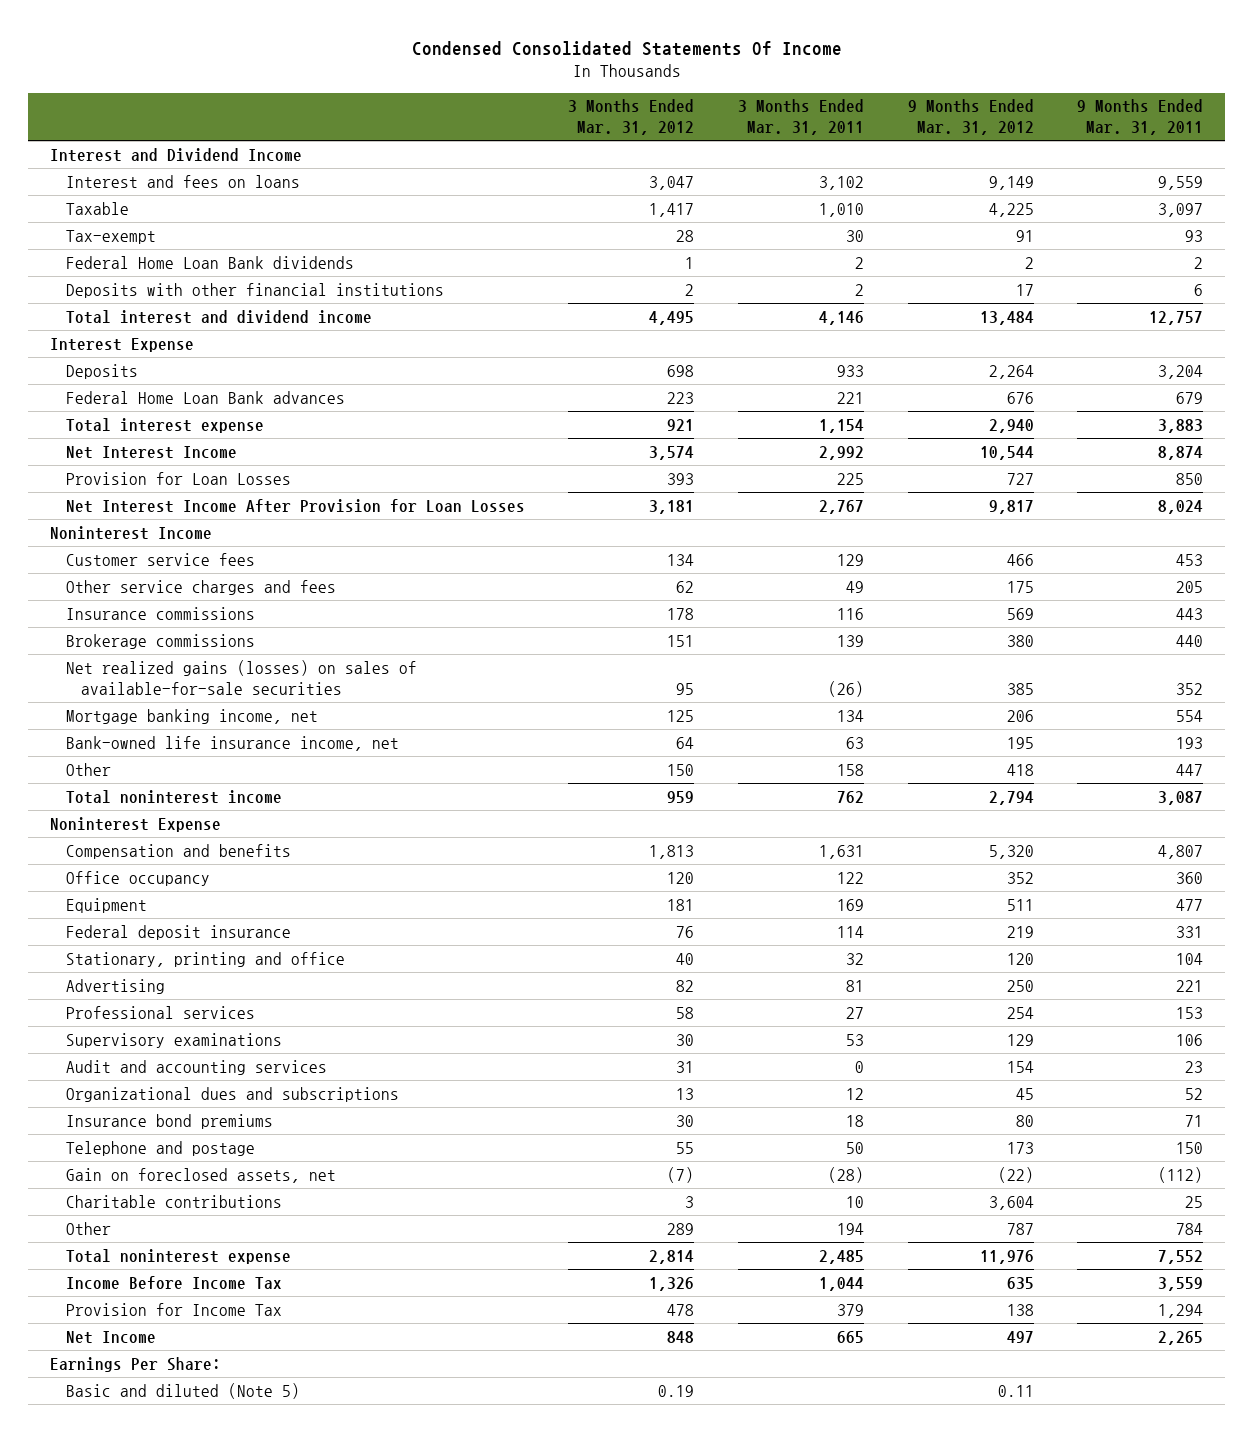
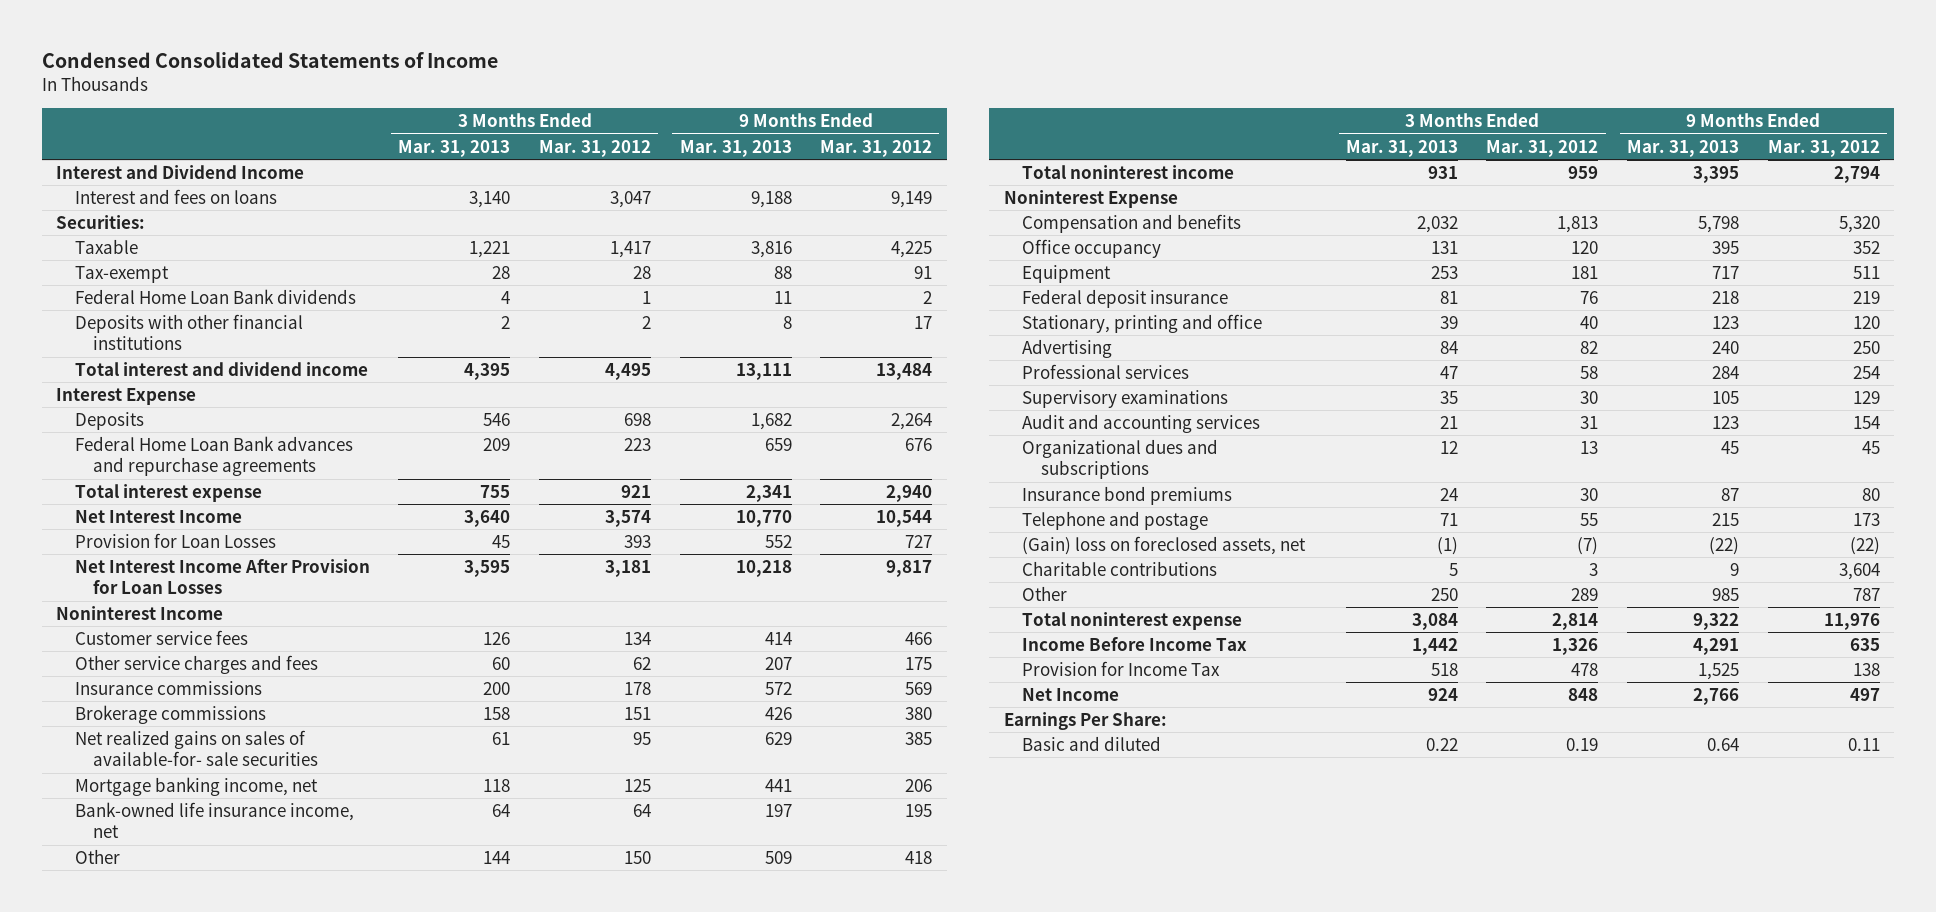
[411,40,842,56] Condensed Consolidated Statements Of Income -> [41,52,498,69] Condensed Consolidated Statements of Income
[737,99,864,136] 3 Months Ended Mar. 31, 2011 -> none
[1077,99,1204,136] 9 Months Ended Mar. 31, 2011 -> none
none -> [398,139,511,157] Mar. 31, 2013
none -> [679,139,792,157] Mar. 31, 2013
none -> [56,214,146,229] Securities:
[65,390,345,404] Federal Home Loan Bank advances -> [74,435,353,477] Federal Home Loan Bank advances and repurchase agreements
[65,659,417,695] Net realized gains (losses) on sales of available-for-sale securities -> [74,729,319,767] Net realized gains on sales of available-for- sale securities
[65,1167,336,1183] Gain on foreclosed assets, net -> [1022,535,1307,555] (Gain) loss on foreclosed assets, net
[65,1382,300,1399] Basic and diluted (Note 5) -> [1022,735,1162,751] Basic and diluted

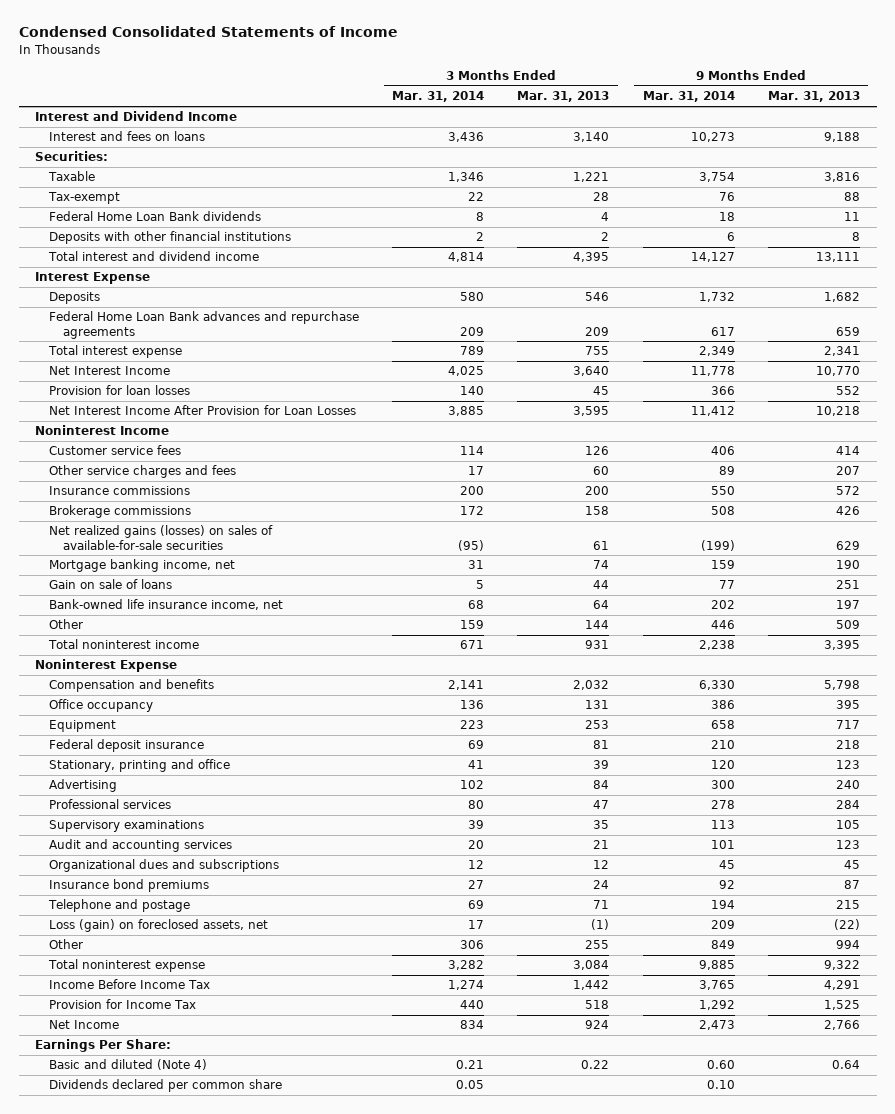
[538,139,651,157] Mar. 31, 2012 -> none
[820,139,933,157] Mar. 31, 2012 -> none
none -> [392,91,485,103] Mar. 31, 2014
none -> [642,91,735,103] Mar. 31, 2014
[74,532,276,548] Provision for Loan Losses -> [48,385,190,396] Provision for loan losses
[74,729,319,767] Net realized gains on sales of available-for- sale securities -> [48,525,273,550] Net realized gains (losses) on sales of available-for-sale securities
[483,778,511,792] 118 -> [593,560,610,570] 74
[764,778,792,792] 441 -> [835,560,860,570] 190
none -> [48,579,172,590] Gain on sale of loans
[1022,560,1218,576] Charitable contributions -> none
[1022,535,1307,555] (Gain) loss on foreclosed assets, net -> [48,919,268,933] Loss (gain) on foreclosed assets, net
[1430,587,1458,601] 250 -> [585,940,610,950] 255
[1712,587,1740,601] 985 -> [835,940,860,950] 994
[1022,735,1162,751] Basic and diluted -> [48,1059,207,1071] Basic and diluted (Note 4)
none -> [48,1079,282,1093] Dividends declared per common share

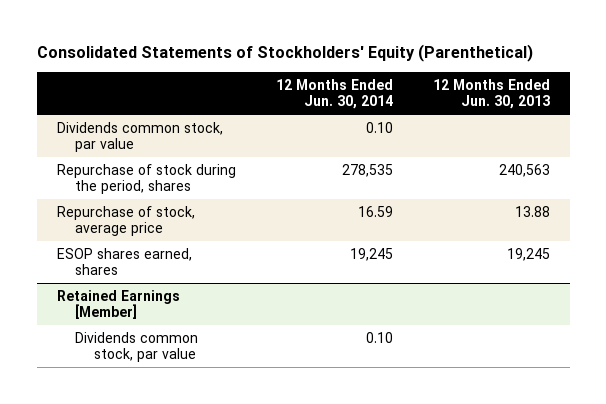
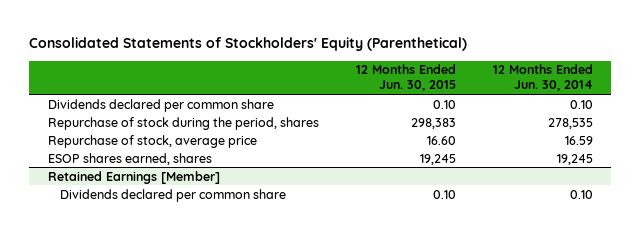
[432,78,550,110] 12 Months Ended Jun. 30, 2013 -> none
none -> [355,64,456,92] 12 Months Ended Jun. 30, 2015
[56,121,223,153] Dividends common stock, par value -> [47,98,274,112] Dividends declared per common share
[75,331,199,363] Dividends common stock, par value -> [60,188,287,202] Dividends declared per common share

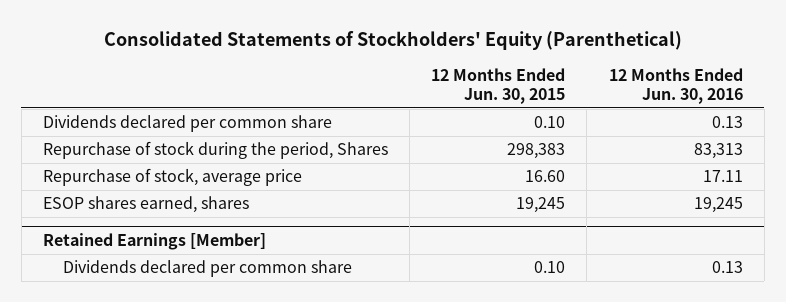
[492,64,593,92] 12 Months Ended Jun. 30, 2014 -> none
none -> [608,68,743,104] 12 Months Ended Jun. 30, 2016
[47,116,319,130] Repurchase of stock during the period, shares -> [42,141,388,160] Repurchase of stock during the period, Shares

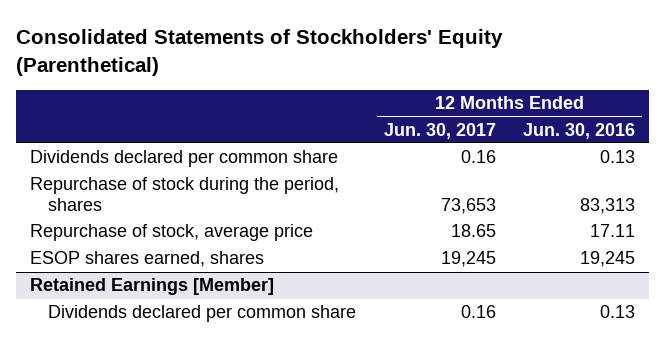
[431,68,566,104] 12 Months Ended Jun. 30, 2015 -> none
none -> [383,122,496,139] Jun. 30, 2017
[42,141,388,160] Repurchase of stock during the period, Shares -> [29,177,339,212] Repurchase of stock during the period, shares

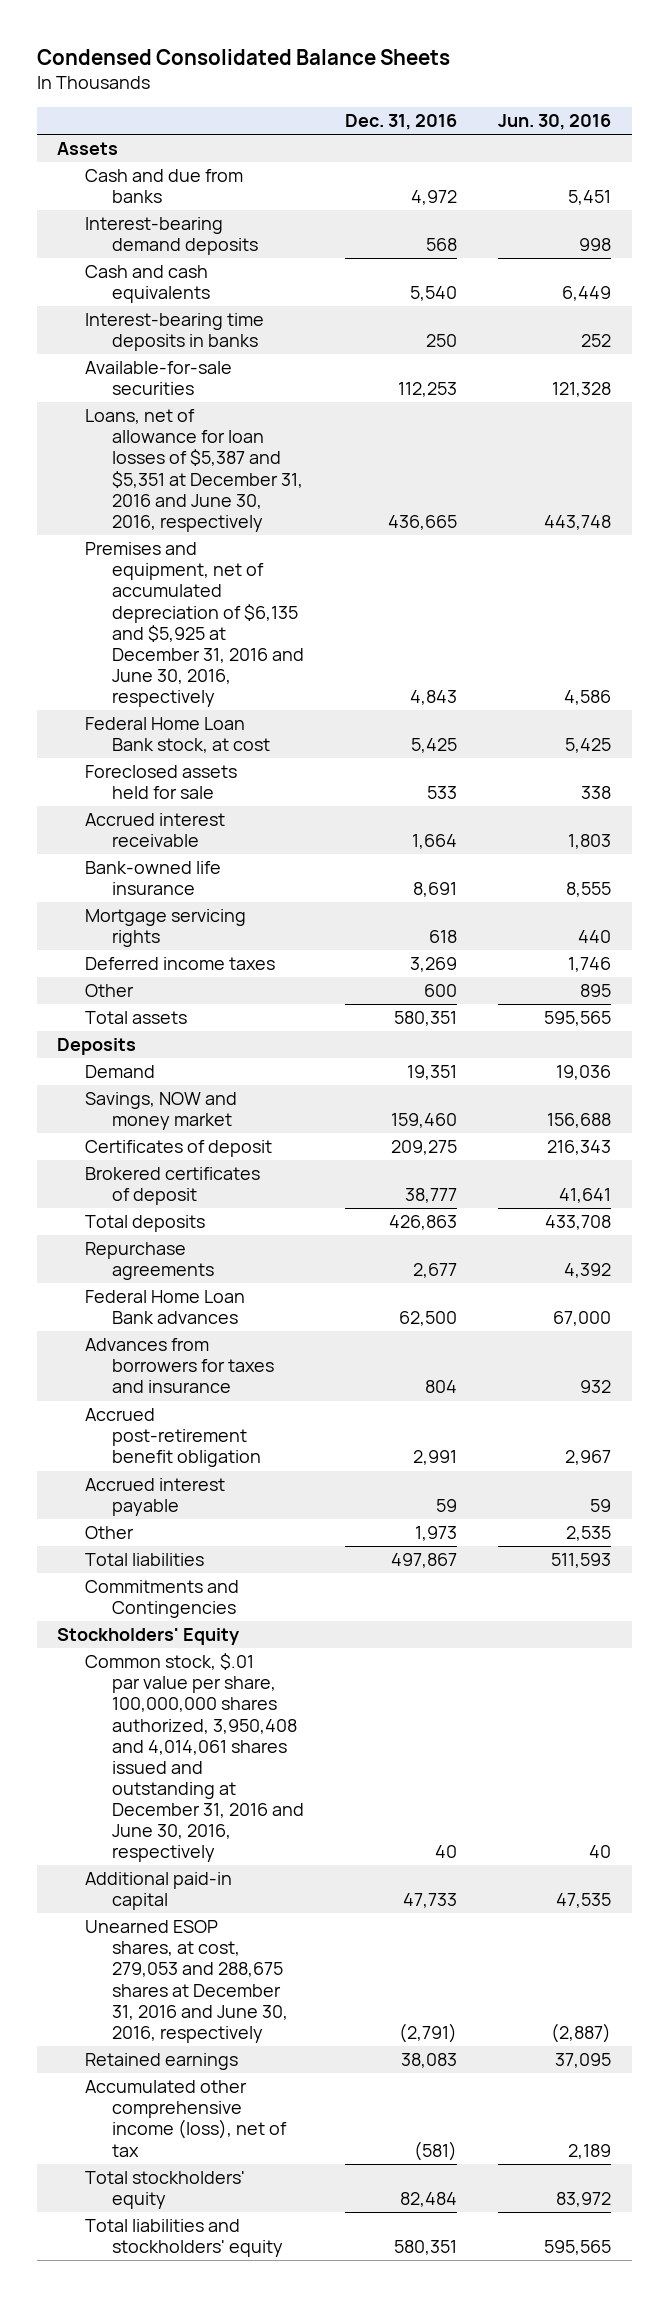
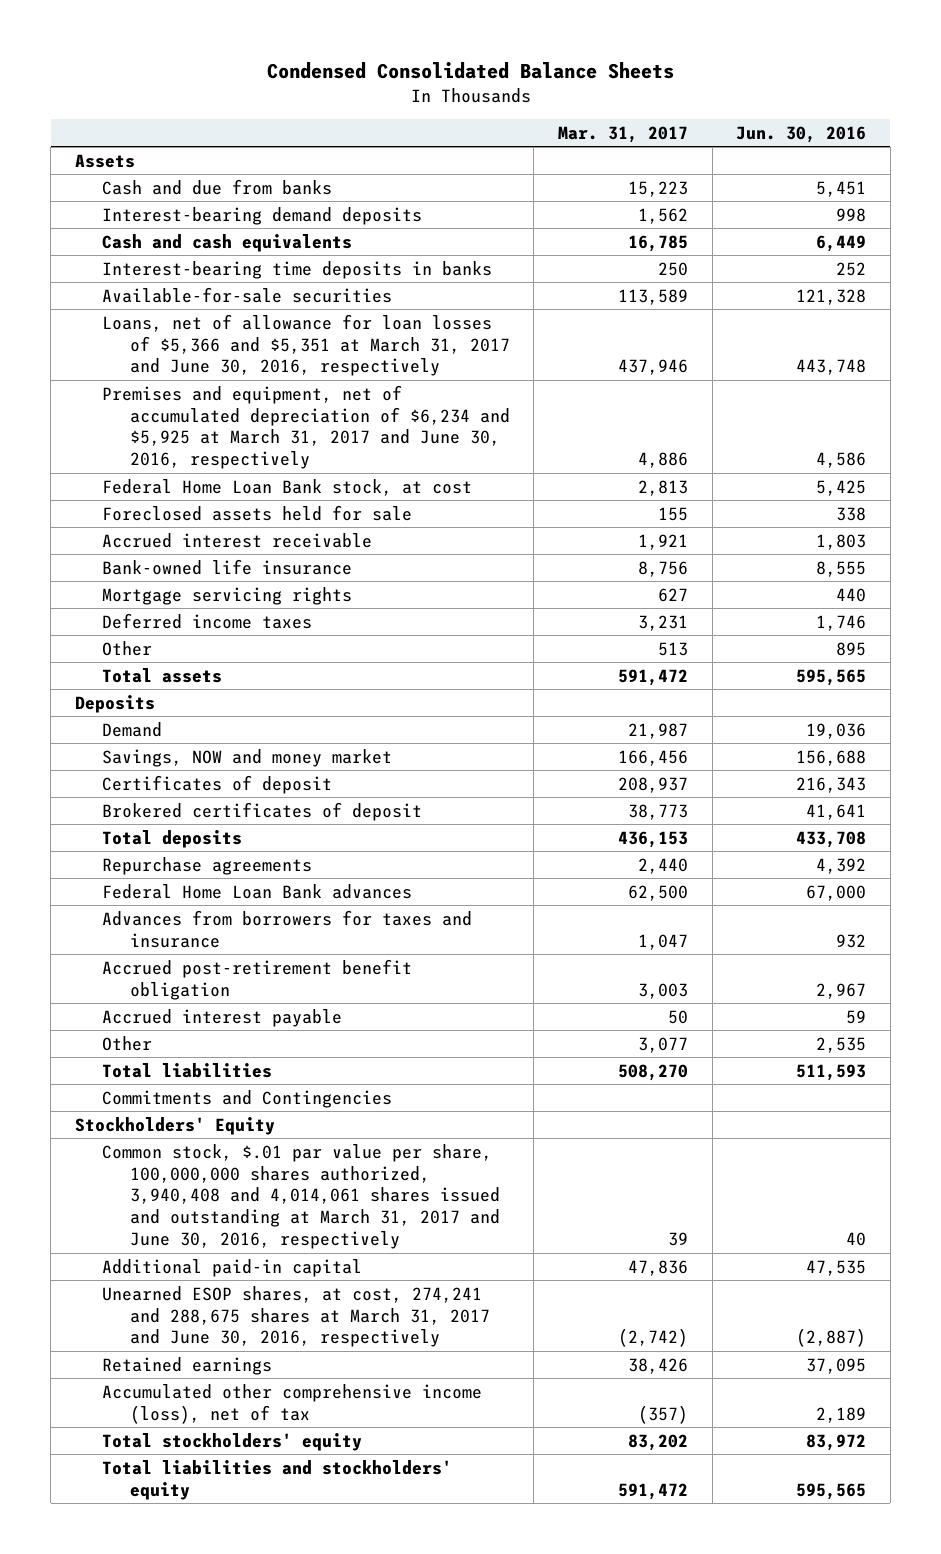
[345,114,458,131] Dec. 31, 2016 -> none
none -> [558,125,689,143] Mar. 31, 2017
[84,409,304,532] Loans, net of allowance for loan losses of $5,387 and $5,351 at December 31, 2016 and June 30, 2016, respectively -> [102,313,510,377] Loans, net of allowance for loan losses of $5,366 and $5,351 at March 31, 2017 and June 30, 2016, respectively
[84,542,305,708] Premises and equipment, net of accumulated depreciation of $6,135 and $5,925 at December 31, 2016 and June 30, 2016, respectively -> [102,384,510,470] Premises and equipment, net of accumulated depreciation of $6,234 and $5,925 at March 31, 2017 and June 30, 2016, respectively
[84,1653,305,1863] Common stock, $.01 par value per share, 100,000,000 shares authorized, 3,950,408 and 4,014,061 shares issued and outstanding at December 31, 2016 and June 30, 2016, respectively -> [102,1143,500,1250] Common stock, $.01 par value per share, 100,000,000 shares authorized, 3,940,408 and 4,014,061 shares issued and outstanding at March 31, 2017 and June 30, 2016, respectively
[84,1920,289,2043] Unearned ESOP shares, at cost, 279,053 and 288,675 shares at December 31, 2016 and June 30, 2016, respectively -> [102,1285,490,1348] Unearned ESOP shares, at cost, 274,241 and 288,675 shares at March 31, 2017 and June 30, 2016, respectively

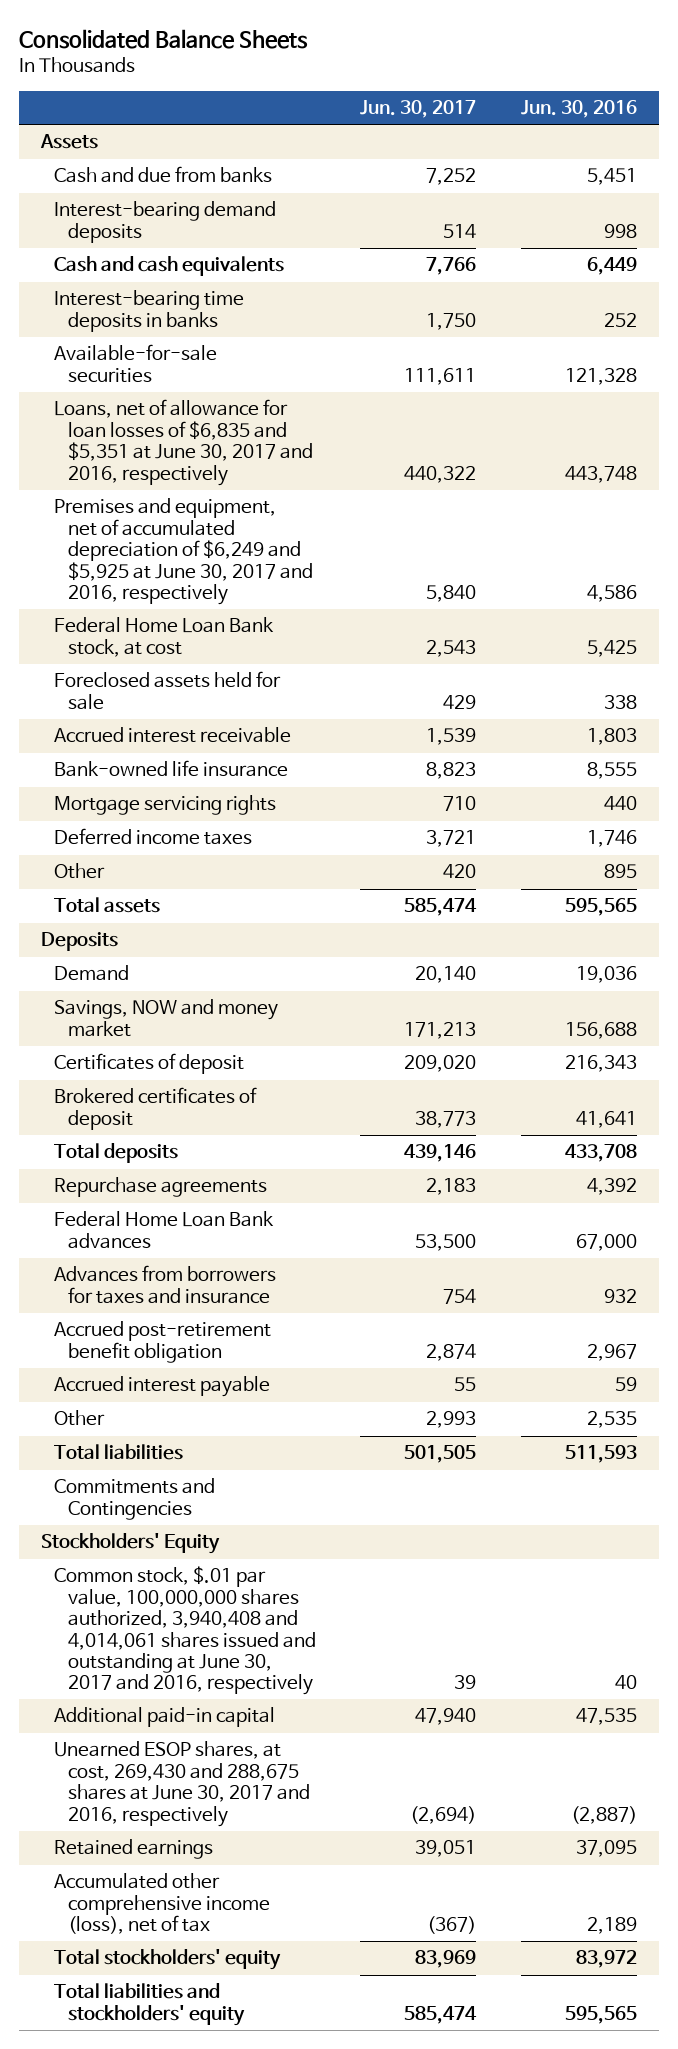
[266,61,674,79] Condensed Consolidated Balance Sheets -> [18,29,308,50] Consolidated Balance Sheets
[558,125,689,143] Mar. 31, 2017 -> none
none -> [360,100,477,119] Jun. 30, 2017
[102,313,510,377] Loans, net of allowance for loan losses of $5,366 and $5,351 at March 31, 2017 and June 30, 2016, respectively -> [54,399,313,486] Loans, net of allowance for loan losses of $6,835 and $5,351 at June 30, 2017 and 2016, respectively
[102,384,510,470] Premises and equipment, net of accumulated depreciation of $6,234 and $5,925 at March 31, 2017 and June 30, 2016, respectively -> [54,498,313,605] Premises and equipment, net of accumulated depreciation of $6,249 and $5,925 at June 30, 2017 and 2016, respectively
[102,1143,500,1250] Common stock, $.01 par value per share, 100,000,000 shares authorized, 3,940,408 and 4,014,061 shares issued and outstanding at March 31, 2017 and June 30, 2016, respectively -> [54,1566,316,1696] Common stock, $.01 par value, 100,000,000 shares authorized, 3,940,408 and 4,014,061 shares issued and outstanding at June 30, 2017 and 2016, respectively
[102,1285,490,1348] Unearned ESOP shares, at cost, 274,241 and 288,675 shares at March 31, 2017 and June 30, 2016, respectively -> [54,1741,310,1827] Unearned ESOP shares, at cost, 269,430 and 288,675 shares at June 30, 2017 and 2016, respectively

